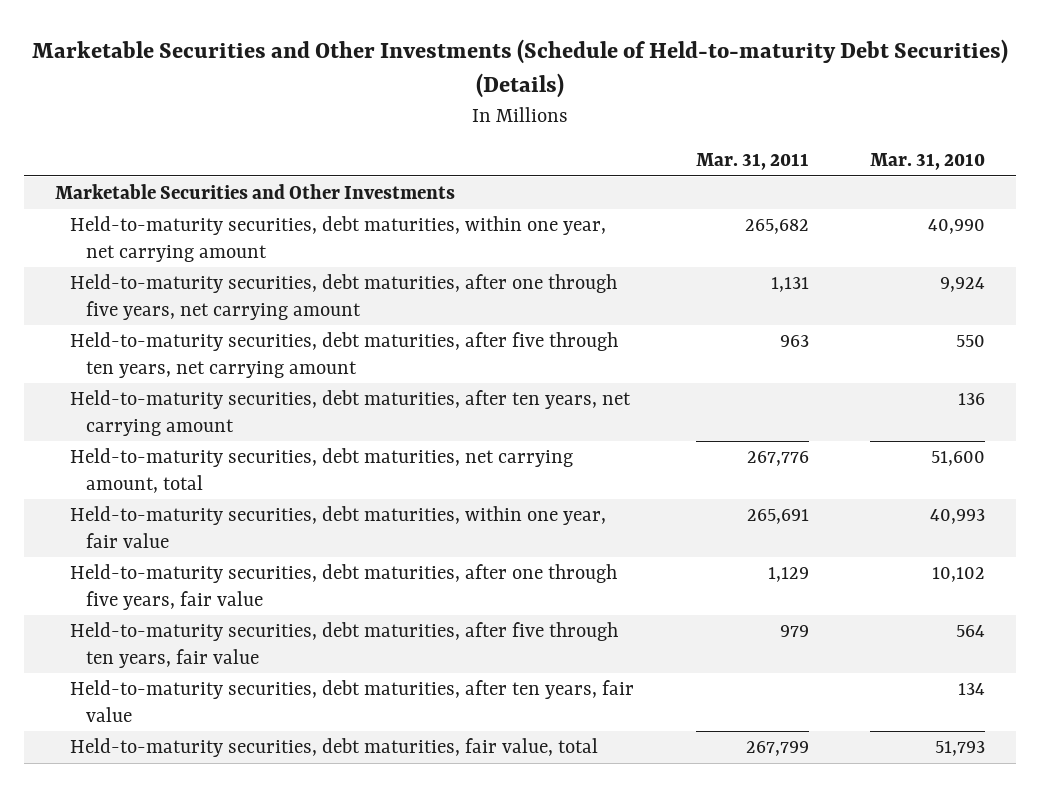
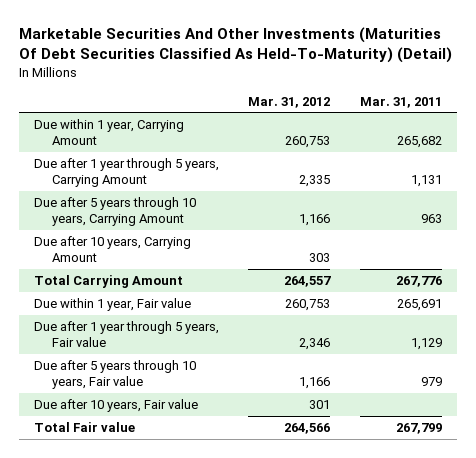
[31,39,1008,99] Marketable Securities and Other Investments (Schedule of Held-to-maturity Debt Securities) (Details) -> [18,26,452,64] Marketable Securities And Other Investments (Maturities Of Debt Securities Classified As Held-To-Maturity) (Detail)
[870,152,986,170] Mar. 31, 2010 -> none
none -> [248,96,331,108] Mar. 31, 2012
[54,184,455,200] Marketable Securities and Other Investments -> none
[70,216,607,262] Held-to-maturity securities, debt maturities, within one year, net carrying amount -> [33,119,184,145] Due within 1 year, Carrying Amount
[70,274,618,320] Held-to-maturity securities, debt maturities, after one through five years, net carrying amount -> [33,158,219,187] Due after 1 year through 5 years, Carrying Amount
[70,332,619,378] Held-to-maturity securities, debt maturities, after five through ten years, net carrying amount -> [33,197,196,226] Due after 5 years through 10 years, Carrying Amount
[70,390,632,436] Held-to-maturity securities, debt maturities, after ten years, net carrying amount -> [33,236,191,262] Due after 10 years, Carrying Amount
[70,448,574,493] Held-to-maturity securities, debt maturities, net carrying amount, total -> [33,275,183,289] Total Carrying Amount
[70,506,607,548] Held-to-maturity securities, debt maturities, within one year, fair value -> [33,298,191,312] Due within 1 year, Fair value
[70,564,618,610] Held-to-maturity securities, debt maturities, after one through five years, fair value -> [33,321,219,347] Due after 1 year through 5 years, Fair value
[70,622,619,668] Held-to-maturity securities, debt maturities, after five through ten years, fair value -> [33,360,196,389] Due after 5 years through 10 years, Fair value
[70,680,635,722] Held-to-maturity securities, debt maturities, after ten years, fair value -> [33,399,198,413] Due after 10 years, Fair value
[70,738,599,758] Held-to-maturity securities, debt maturities, fair value, total -> [33,422,135,433] Total Fair value

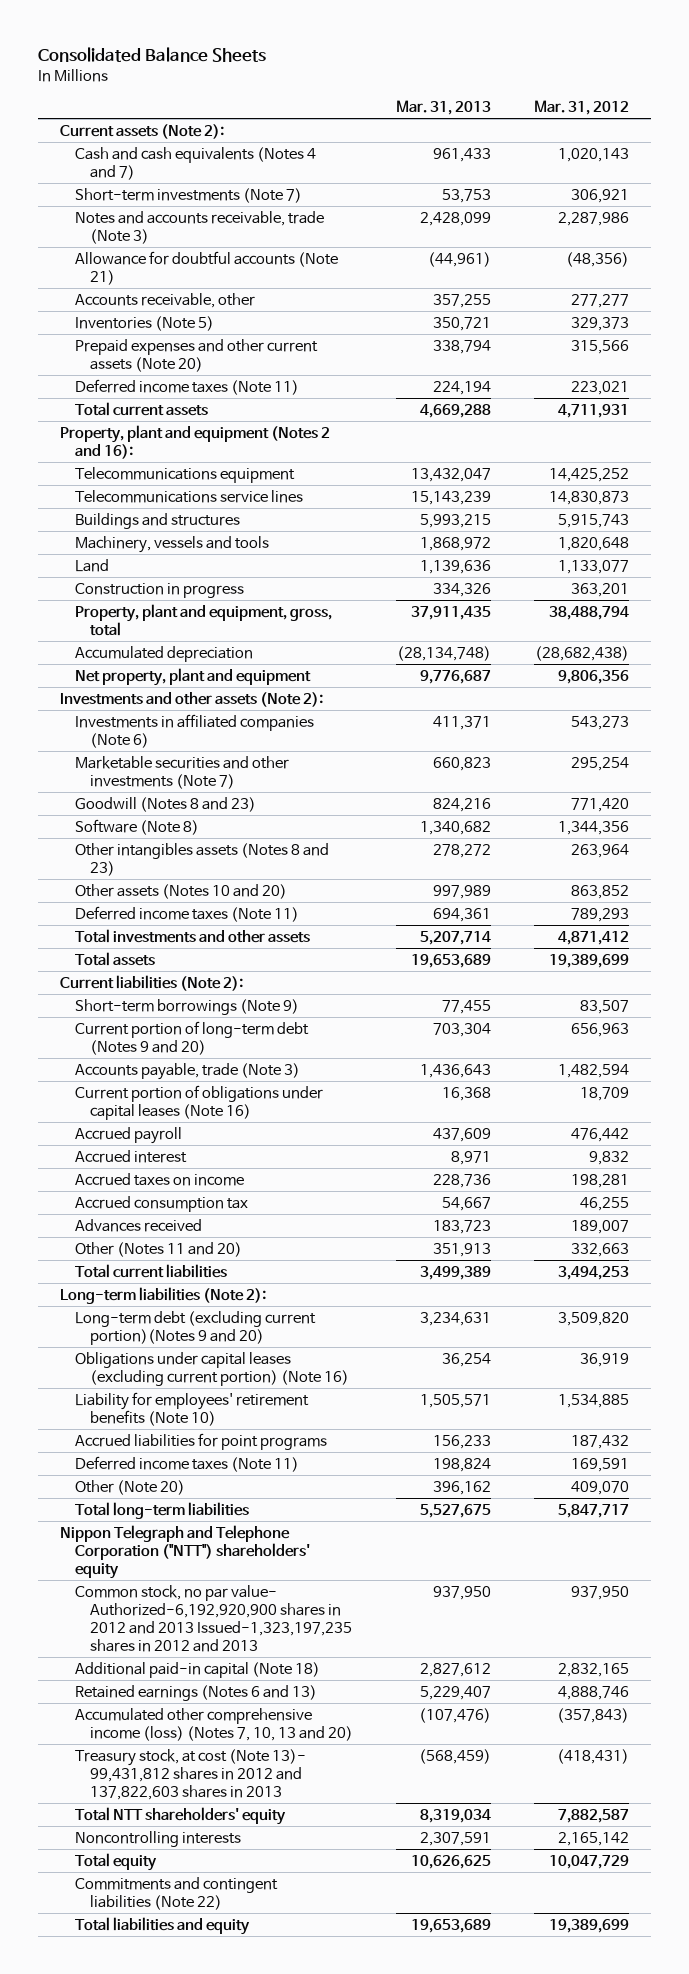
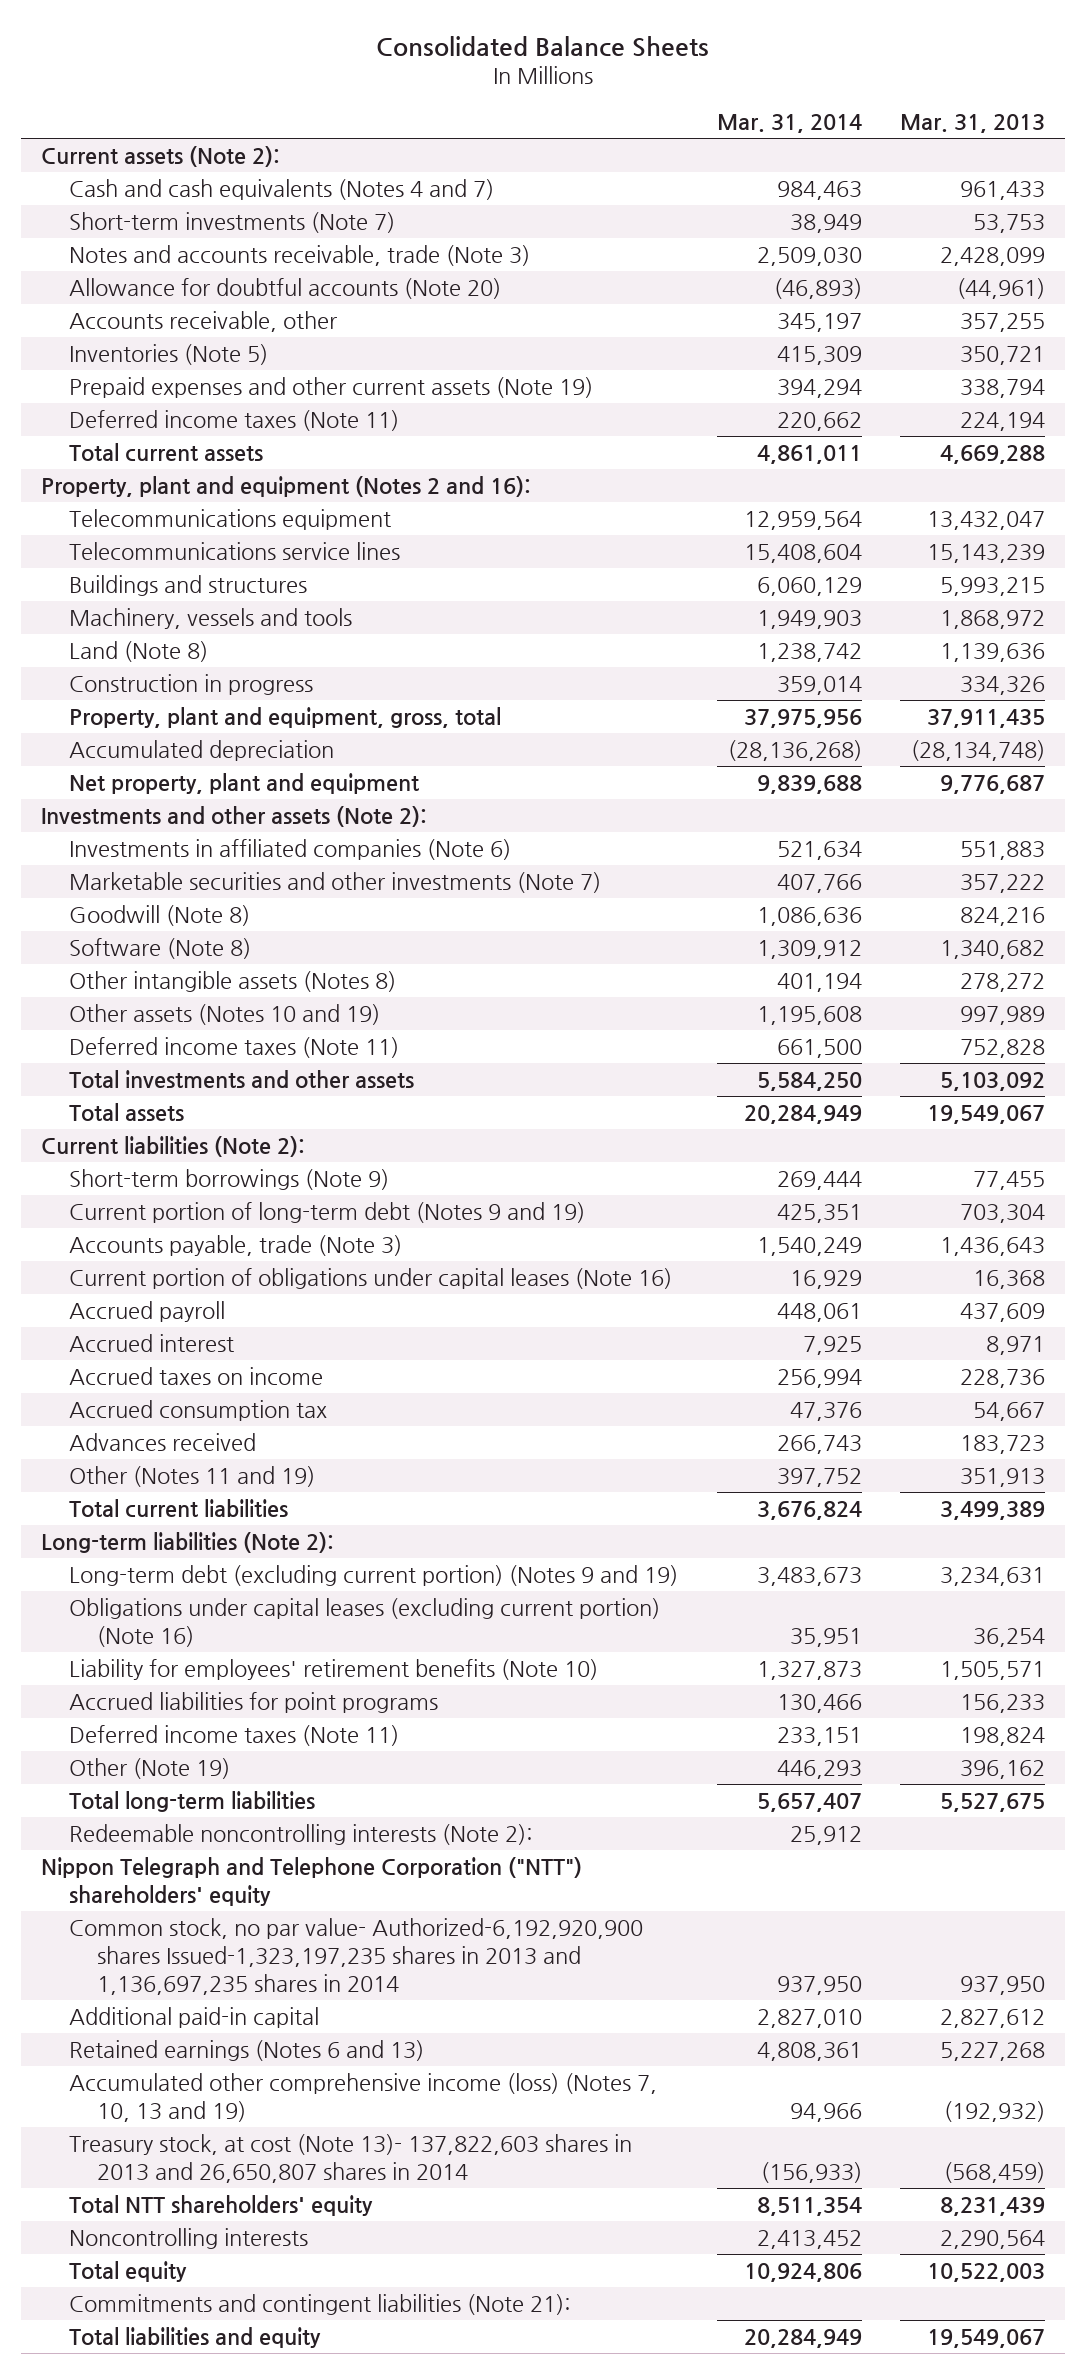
[534,99,630,115] Mar. 31, 2012 -> none
none -> [716,113,862,133] Mar. 31, 2014
[74,250,338,285] Allowance for doubtful accounts (Note 21) -> [69,278,502,300] Allowance for doubtful accounts (Note 20)
[74,338,318,372] Prepaid expenses and other current assets (Note 20) -> [69,377,594,399] Prepaid expenses and other current assets (Note 19)
[74,558,109,572] Land -> [69,641,209,663] Land (Note 8)
[433,715,492,730] 411,371 -> [960,841,1046,861] 551,883
[433,756,492,771] 660,823 -> [960,874,1046,894] 357,222
[74,796,256,812] Goodwill (Notes 8 and 23) -> [69,905,251,927] Goodwill (Note 8)
[74,842,329,876] Other intangibles assets (Notes 8 and 23) -> [69,971,397,993] Other intangible assets (Notes 8)
[74,883,287,899] Other assets (Notes 10 and 20) -> [69,1004,381,1026] Other assets (Notes 10 and 19)
[433,907,492,922] 694,361 -> [960,1039,1046,1059] 752,828
[420,930,492,945] 5,207,714 -> [940,1072,1046,1092] 5,103,092
[411,953,492,968] 19,653,689 -> [927,1105,1046,1125] 19,549,067
[74,1020,309,1055] Current portion of long-term debt (Notes 9 and 20) -> [69,1202,586,1224] Current portion of long-term debt (Notes 9 and 19)
[74,1241,242,1257] Other (Notes 11 and 20) -> [69,1466,316,1488] Other (Notes 11 and 19)
[74,1310,316,1345] Long-term debt (excluding current portion)(Notes 9 and 20) -> [69,1565,679,1587] Long-term debt (excluding current portion) (Notes 9 and 19)
[74,1479,185,1495] Other (Note 20) -> [69,1758,231,1780] Other (Note 19)
none -> [69,1824,534,1846] Redeemable noncontrolling interests (Note 2):
[74,1584,353,1653] Common stock, no par value- Authorized-6,192,920,900 shares in 2012 and 2013 Issued-1,323,197,235 shares in 2012 and 2013 -> [69,1918,644,1995] Common stock, no par value- Authorized-6,192,920,900 shares Issued-1,323,197,235 shares in 2013 and 1,136,697,235 shares in 2014
[74,1661,320,1678] Additional paid-in capital (Note 18) -> [69,2007,320,2029] Additional paid-in capital
[420,1685,492,1700] 5,229,407 -> [940,2042,1046,2062] 5,227,268
[74,1707,354,1741] Accumulated other comprehensive income (loss) (Notes 7, 10, 13 and 20) -> [69,2073,658,2122] Accumulated other comprehensive income (loss) (Notes 7, 10, 13 and 19)
[419,1707,492,1723] (107,476) -> [944,2100,1046,2122] (192,932)
[74,1748,306,1801] Treasury stock, at cost (Note 13)- 99,431,812 shares in 2012 and 137,822,603 shares in 2013 -> [69,2134,633,2183] Treasury stock, at cost (Note 13)- 137,822,603 shares in 2013 and 26,650,807 shares in 2014
[420,1808,492,1823] 8,319,034 -> [940,2197,1046,2217] 8,231,439
[420,1831,492,1846] 2,307,591 -> [940,2230,1046,2250] 2,290,564
[411,1854,492,1869] 10,626,625 -> [927,2263,1046,2283] 10,522,003
[74,1876,278,1910] Commitments and contingent liabilities (Note 22) -> [69,2294,572,2316] Commitments and contingent liabilities (Note 21):
[411,1918,492,1933] 19,653,689 -> [927,2329,1046,2349] 19,549,067

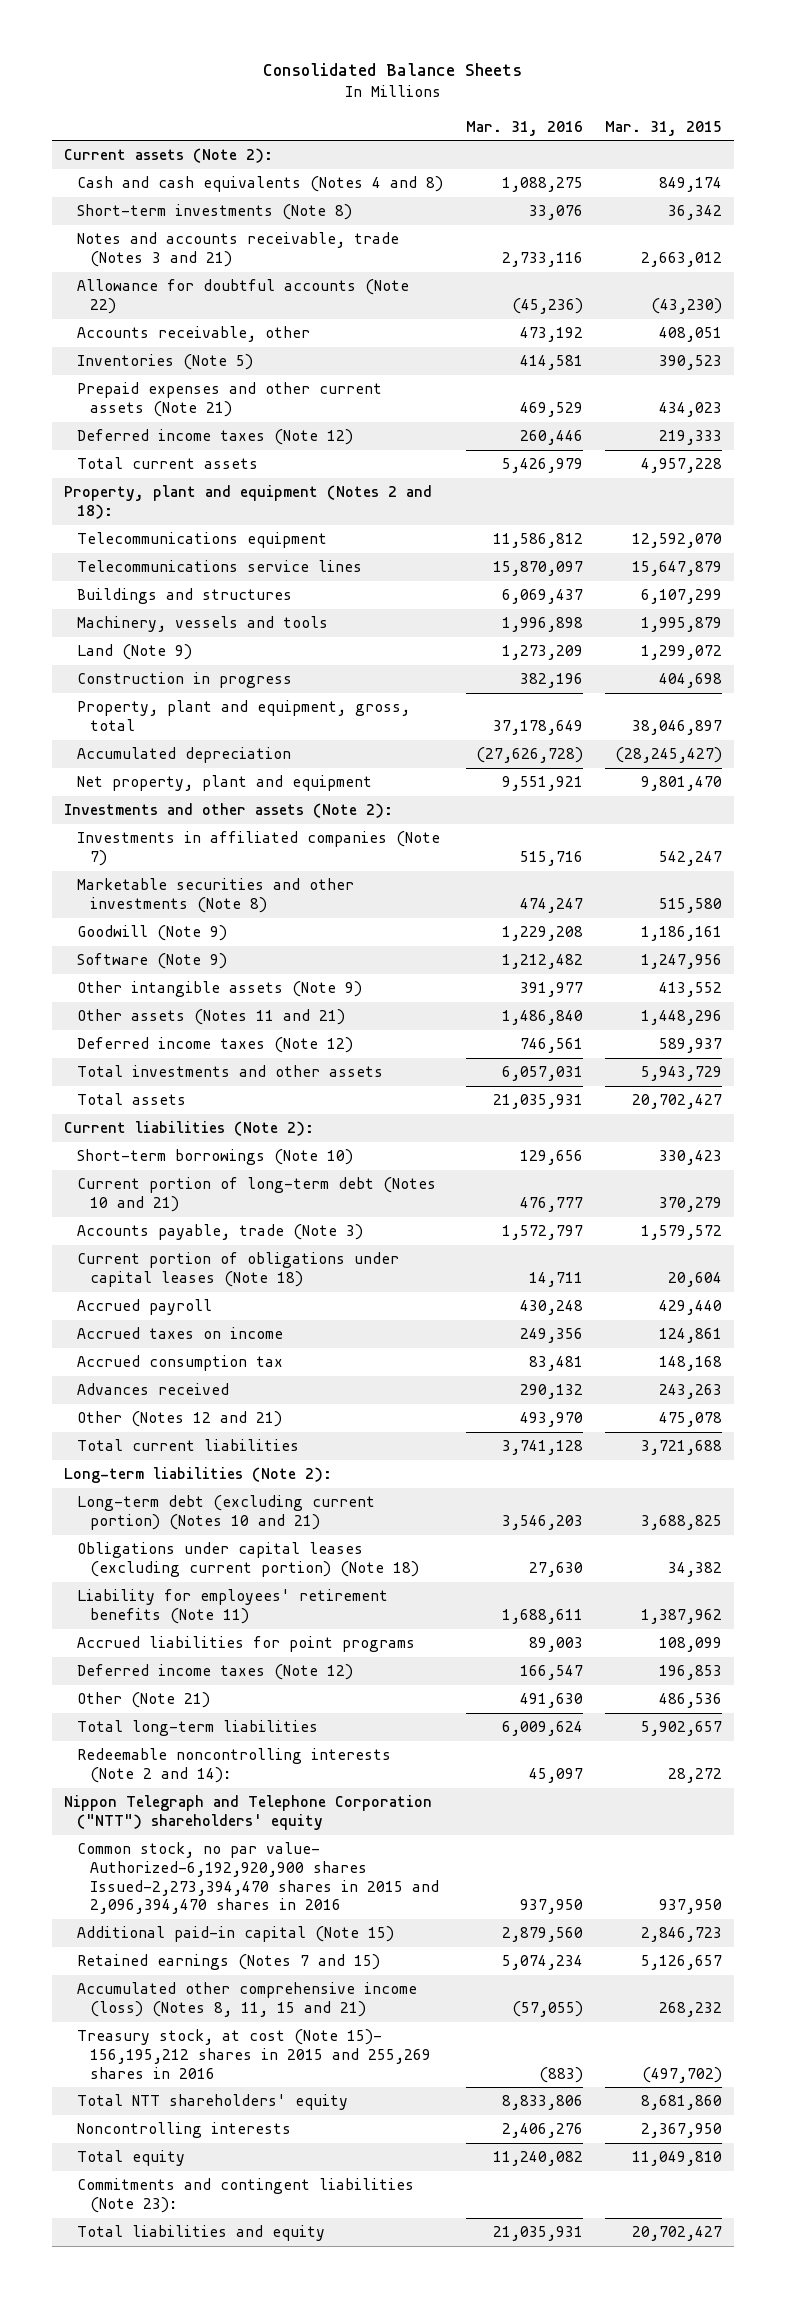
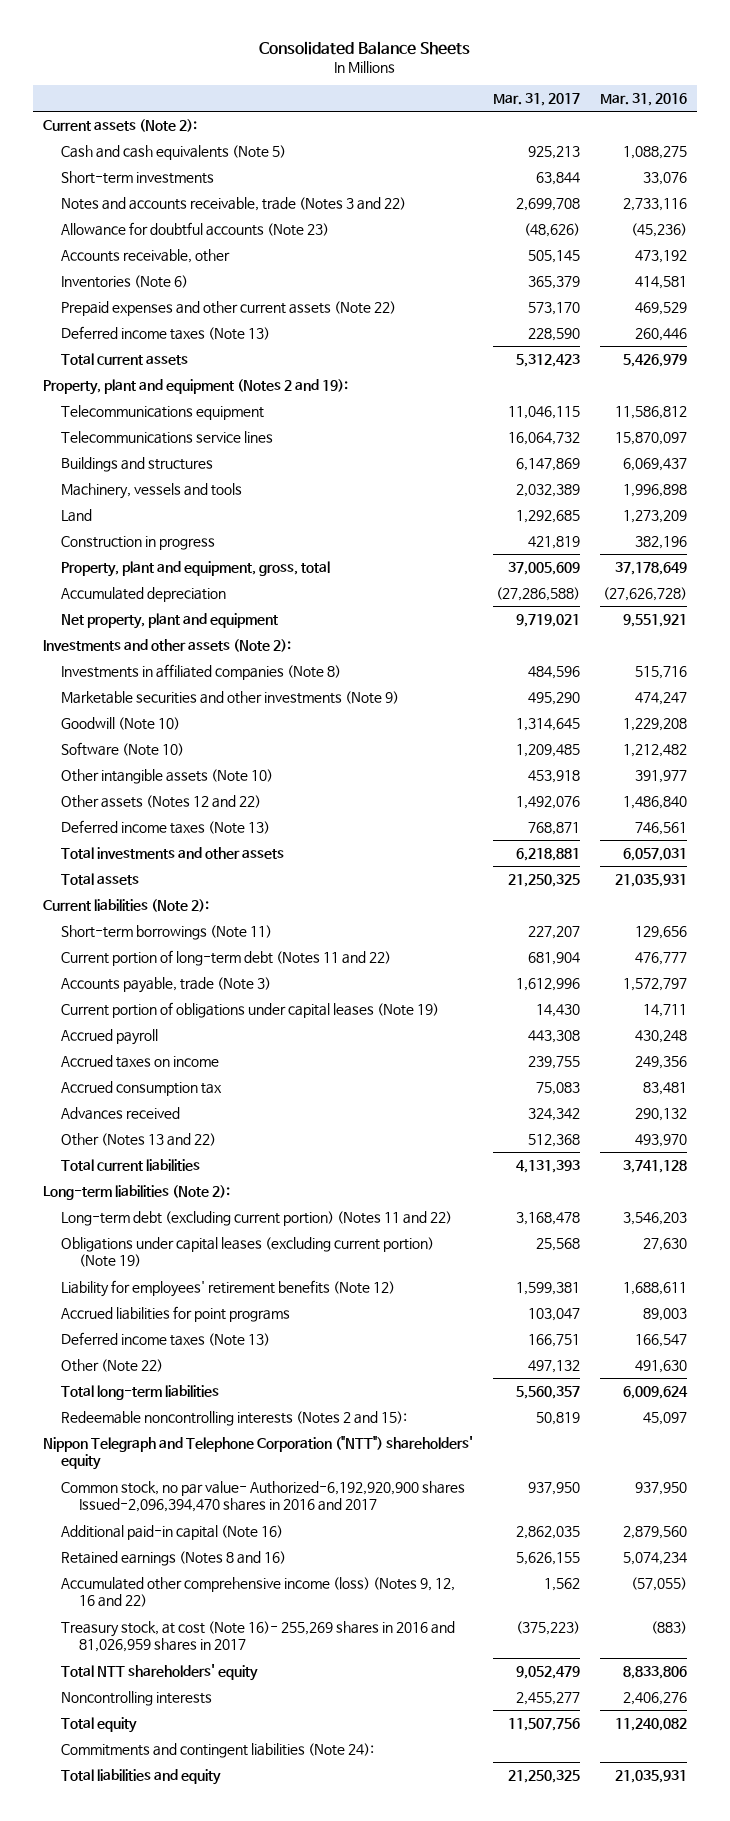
[605,120,723,136] Mar. 31, 2015 -> none
none -> [493,92,581,106] Mar. 31, 2017
[76,176,443,193] Cash and cash equivalents (Notes 4 and 8) -> [61,144,287,160] Cash and cash equivalents (Note 5)
[76,204,352,221] Short-term investments (Note 8) -> [61,170,215,184] Short-term investments
[76,232,399,267] Notes and accounts receivable, trade (Notes 3 and 21) -> [61,196,407,211] Notes and accounts receivable, trade (Notes 3 and 22)
[76,279,409,314] Allowance for doubtful accounts (Note 22) -> [61,221,330,236] Allowance for doubtful accounts (Note 23)
[76,354,253,371] Inventories (Note 5) -> [61,274,189,288] Inventories (Note 6)
[76,382,382,417] Prepaid expenses and other current assets (Note 21) -> [61,300,397,316] Prepaid expenses and other current assets (Note 22)
[76,429,353,446] Deferred income taxes (Note 12) -> [61,325,271,340] Deferred income taxes (Note 13)
[63,485,432,519] Property, plant and equipment (Notes 2 and 18): -> [42,378,348,395] Property, plant and equipment (Notes 2 and 19):
[76,644,192,661] Land (Note 9) -> [61,508,93,522] Land
[76,831,440,866] Investments in affiliated companies (Note 7) -> [61,663,342,680] Investments in affiliated companies (Note 8)
[76,878,354,913] Marketable securities and other investments (Note 8) -> [61,690,400,704] Marketable securities and other investments (Note 9)
[76,925,227,942] Goodwill (Note 9) -> [61,716,181,730] Goodwill (Note 10)
[76,953,227,970] Software (Note 9) -> [61,741,185,756] Software (Note 10)
[76,981,362,998] Other intangible assets (Note 9) -> [61,768,274,784] Other intangible assets (Note 10)
[76,1009,345,1026] Other assets (Notes 11 and 21) -> [61,794,262,808] Other assets (Notes 12 and 22)
[76,1037,353,1054] Deferred income taxes (Note 12) -> [61,819,271,834] Deferred income taxes (Note 13)
[76,1149,353,1166] Short-term borrowings (Note 10) -> [61,924,273,940] Short-term borrowings (Note 11)
[76,1177,436,1212] Current portion of long-term debt (Notes 10 and 21) -> [61,949,392,966] Current portion of long-term debt (Notes 11 and 22)
[76,1252,399,1287] Current portion of obligations under capital leases (Note 18) -> [61,1001,440,1018] Current portion of obligations under capital leases (Note 19)
[76,1411,282,1428] Other (Notes 12 and 21) -> [61,1132,217,1146] Other (Notes 13 and 22)
[76,1495,375,1530] Long-term debt (excluding current portion) (Notes 10 and 21) -> [61,1210,453,1226] Long-term debt (excluding current portion) (Notes 11 and 22)
[76,1542,419,1577] Obligations under capital leases (excluding current portion) (Note 18) -> [61,1236,435,1268] Obligations under capital leases (excluding current portion) (Note 19)
[76,1589,388,1624] Liability for employees' retirement benefits (Note 11) -> [61,1279,396,1297] Liability for employees' retirement benefits (Note 12)
[76,1664,353,1681] Deferred income taxes (Note 12) -> [61,1331,271,1346] Deferred income taxes (Note 13)
[76,1692,210,1709] Other (Note 21) -> [61,1358,164,1372] Other (Note 22)
[76,1748,391,1783] Redeemable noncontrolling interests (Note 2 and 14): -> [61,1410,408,1426] Redeemable noncontrolling interests (Notes 2 and 15):
[76,1842,439,1915] Common stock, no par value- Authorized-6,192,920,900 shares Issued-2,273,394,470 shares in 2015 and 2,096,394,470 shares in 2016 -> [61,1480,466,1513] Common stock, no par value- Authorized-6,192,920,900 shares Issued-2,096,394,470 shares in 2016 and 2017
[76,1926,394,1943] Additional paid-in capital (Note 15) -> [61,1524,284,1540] Additional paid-in capital (Note 16)
[76,1954,380,1971] Retained earnings (Notes 7 and 15) -> [61,1550,287,1566] Retained earnings (Notes 8 and 16)
[76,1982,417,2017] Accumulated other comprehensive income (loss) (Notes 8, 11, 15 and 21) -> [61,1576,456,1608] Accumulated other comprehensive income (loss) (Notes 9, 12, 16 and 22)
[76,2029,431,2079] Treasury stock, at cost (Note 15)- 156,195,212 shares in 2015 and 255,269 shares in 2016 -> [61,1620,456,1653] Treasury stock, at cost (Note 16)- 255,269 shares in 2016 and 81,026,959 shares in 2017
[76,2178,414,2213] Commitments and contingent liabilities (Note 23): -> [61,1742,375,1758] Commitments and contingent liabilities (Note 24):

